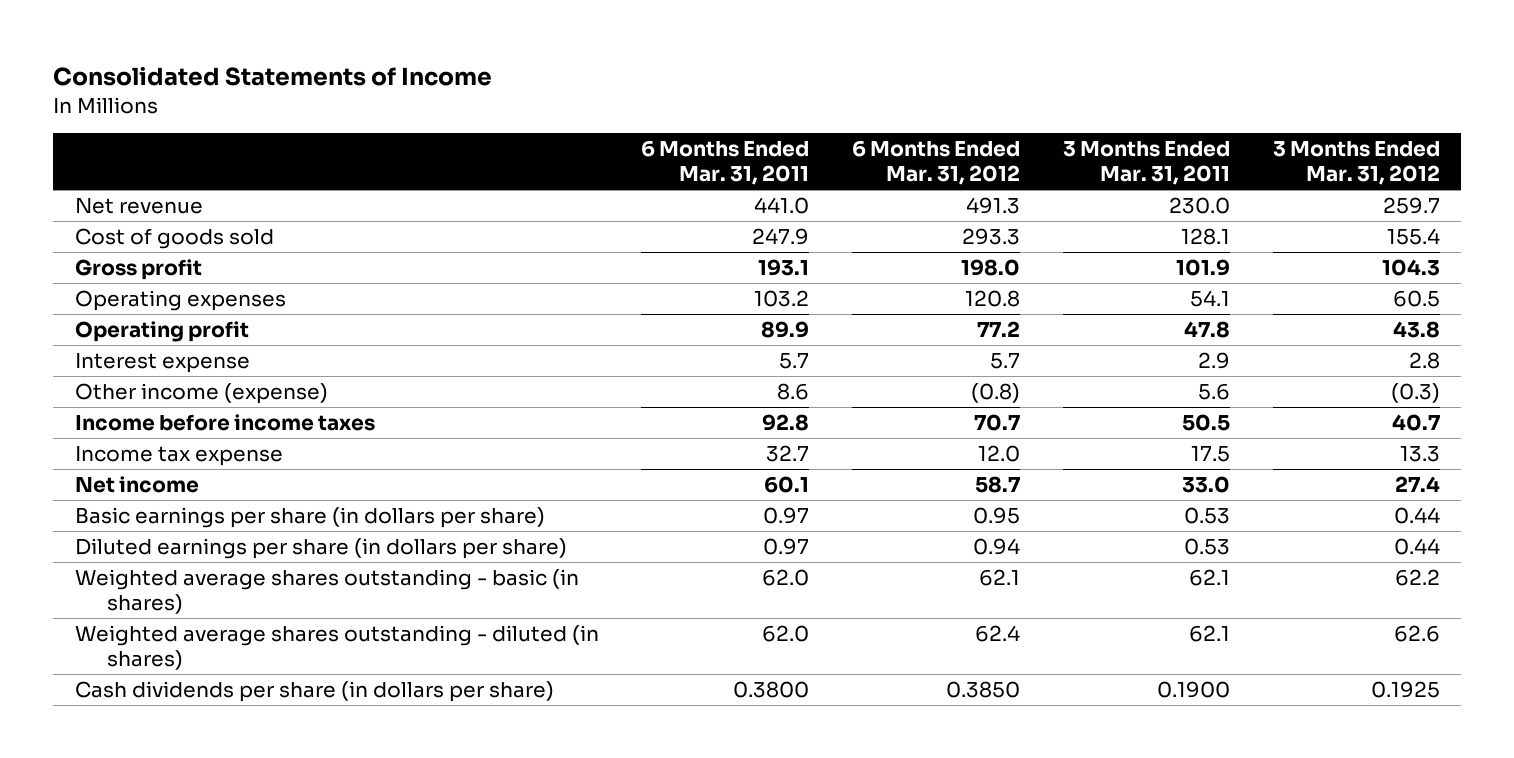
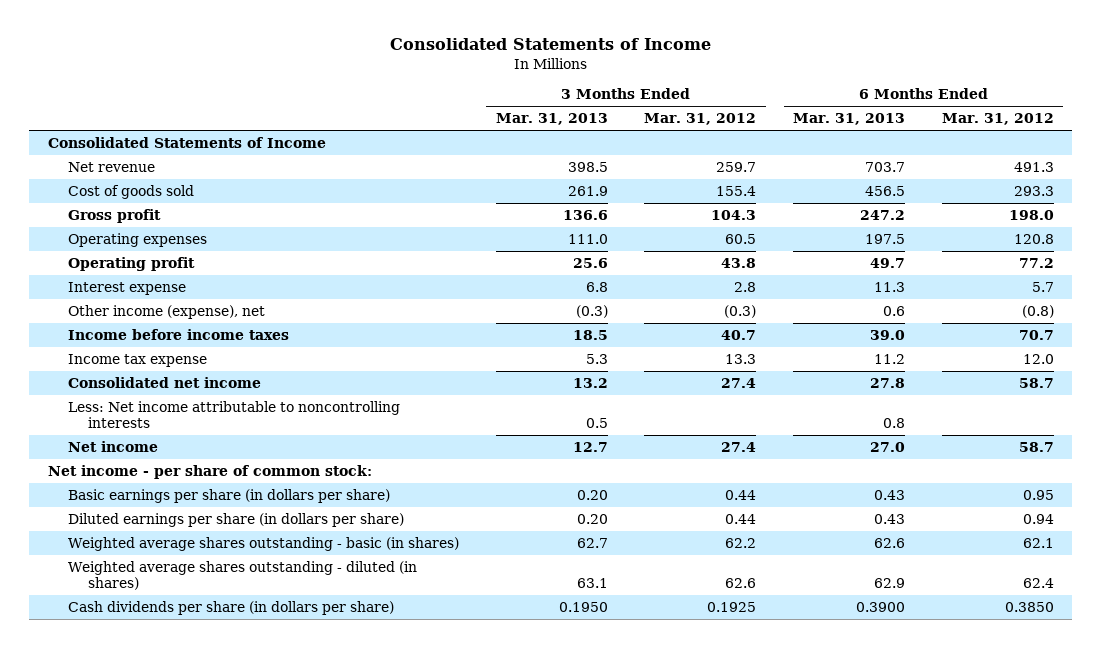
[641,140,810,186] 6 Months Ended Mar. 31, 2011 -> none
[1062,141,1230,186] 3 Months Ended Mar. 31, 2011 -> none
none -> [495,113,608,126] Mar. 31, 2013
none -> [793,113,906,126] Mar. 31, 2013
none -> [47,136,326,148] Consolidated Statements of Income
[74,383,328,405] Other income (expense) -> [67,304,265,319] Other income (expense), net
none -> [67,376,261,388] Consolidated net income
none -> [67,400,400,429] Less: Net income attributable to noncontrolling interests
none -> [47,464,372,479] Net income - per share of common stock:

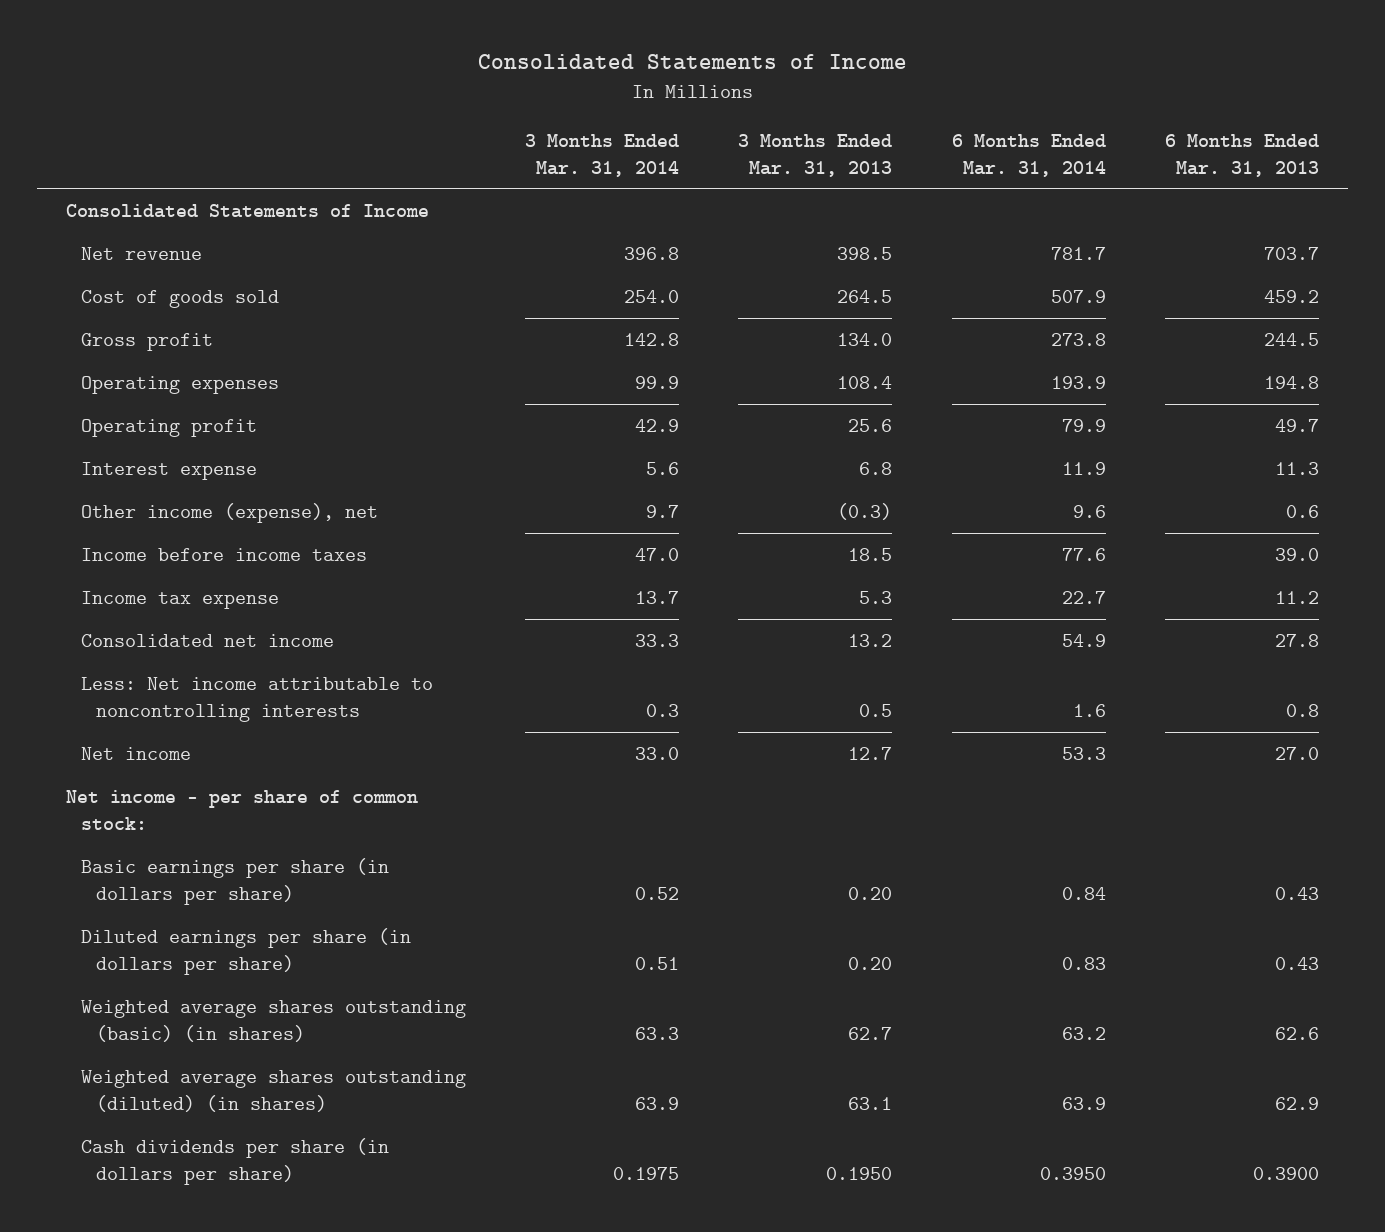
[644,113,757,126] Mar. 31, 2012 -> none
[941,113,1054,126] Mar. 31, 2012 -> none
none -> [525,133,680,177] 3 Months Ended Mar. 31, 2014
none -> [951,133,1106,177] 6 Months Ended Mar. 31, 2014
[567,185,608,196] 261.9 -> [837,289,893,303] 264.5
[865,185,906,196] 456.5 -> [1263,289,1319,303] 459.2
[562,209,608,220] 136.6 -> [837,332,893,346] 134.0
[860,209,906,220] 247.2 -> [1263,332,1319,346] 244.5
[567,233,608,244] 111.0 -> [837,375,893,389] 108.4
[865,233,906,244] 197.5 -> [1263,375,1319,389] 194.8
[67,536,459,551] Weighted average shares outstanding - basic (in shares) -> [81,999,467,1042] Weighted average shares outstanding (basic) (in shares)
[67,560,417,591] Weighted average shares outstanding - diluted (in shares) -> [81,1069,467,1112] Weighted average shares outstanding (diluted) (in shares)

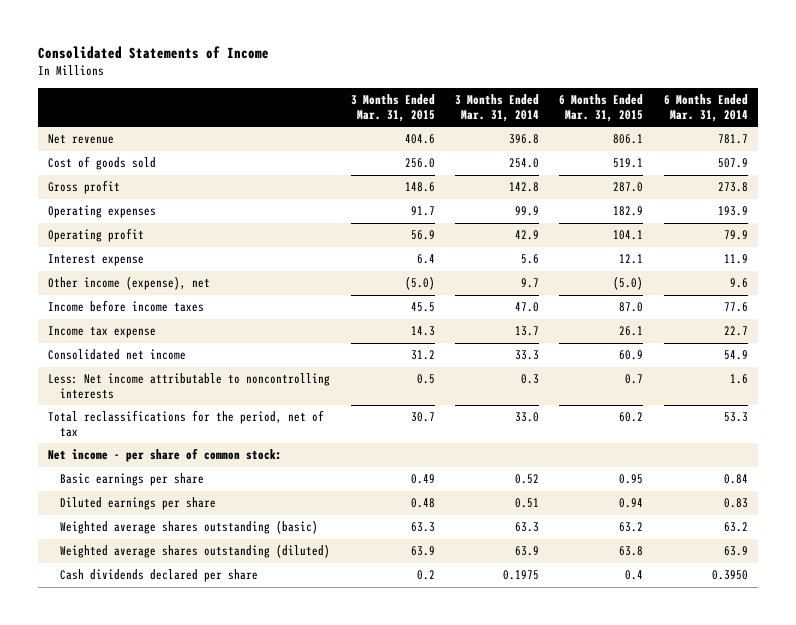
[738,133,893,177] 3 Months Ended Mar. 31, 2013 -> none
[1164,133,1319,177] 6 Months Ended Mar. 31, 2013 -> none
none -> [350,94,435,122] 3 Months Ended Mar. 31, 2015
none -> [559,94,644,122] 6 Months Ended Mar. 31, 2015
[66,203,430,218] Consolidated Statements of Income -> none
[81,746,192,760] Net income -> [48,410,325,437] Total reclassifications for the period, net of tax
[81,857,390,905] Basic earnings per share (in dollars per share) -> [59,473,204,487] Basic earnings per share
[81,927,412,975] Diluted earnings per share (in dollars per share) -> [59,497,216,511] Diluted earnings per share
[81,999,467,1042] Weighted average shares outstanding (basic) (in shares) -> [59,520,318,535] Weighted average shares outstanding (basic)
[81,1069,467,1112] Weighted average shares outstanding (diluted) (in shares) -> [59,544,330,559] Weighted average shares outstanding (diluted)
[81,1137,390,1185] Cash dividends per share (in dollars per share) -> [59,569,258,583] Cash dividends declared per share

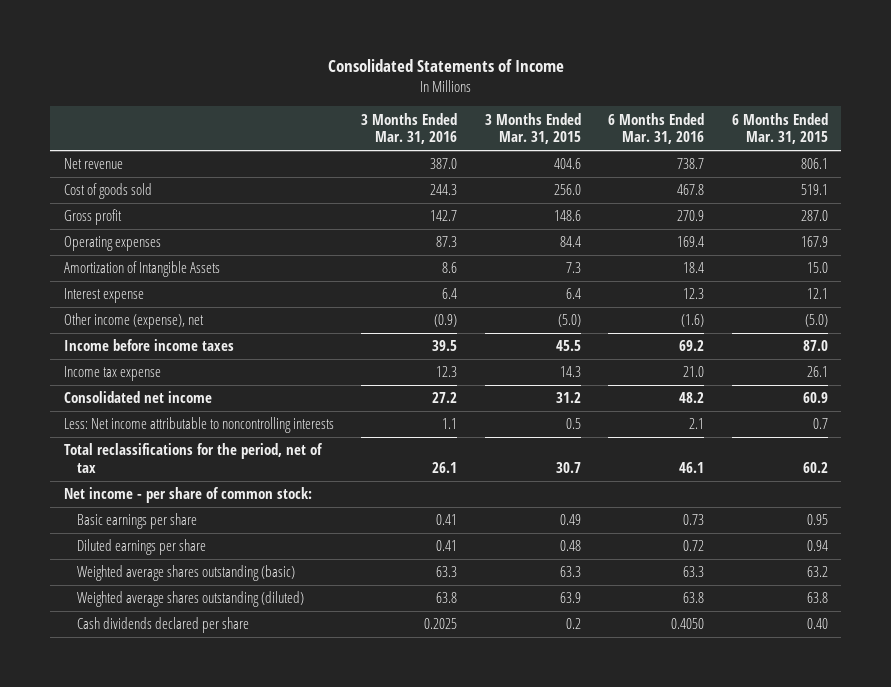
[455,94,540,122] 3 Months Ended Mar. 31, 2014 -> none
[663,94,748,122] 6 Months Ended Mar. 31, 2014 -> none
none -> [361,112,458,145] 3 Months Ended Mar. 31, 2016
none -> [608,112,705,145] 6 Months Ended Mar. 31, 2016
[48,228,145,243] Operating profit -> none
[410,206,435,217] 91.7 -> [559,236,581,248] 84.4
[613,206,644,217] 182.9 -> [800,236,828,248] 167.9
none -> [63,261,220,278] Amortization of Intangible Assets
[625,570,644,581] 0.4 -> [806,618,828,630] 0.40

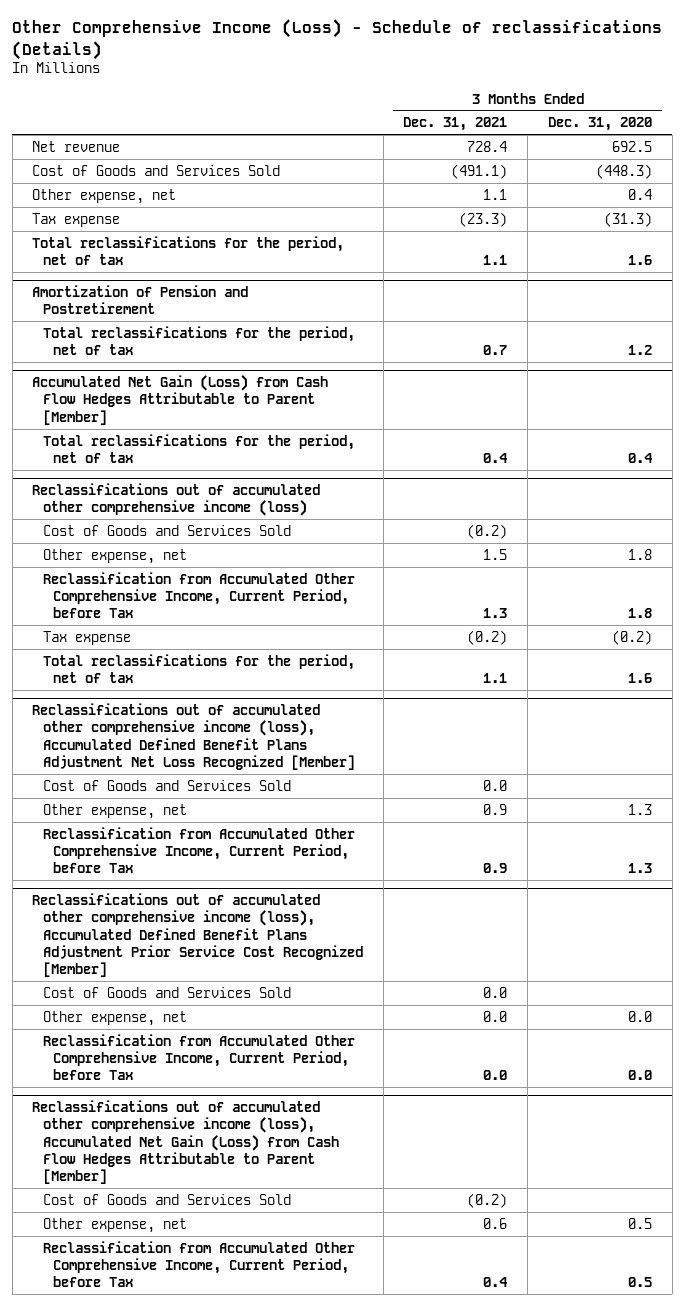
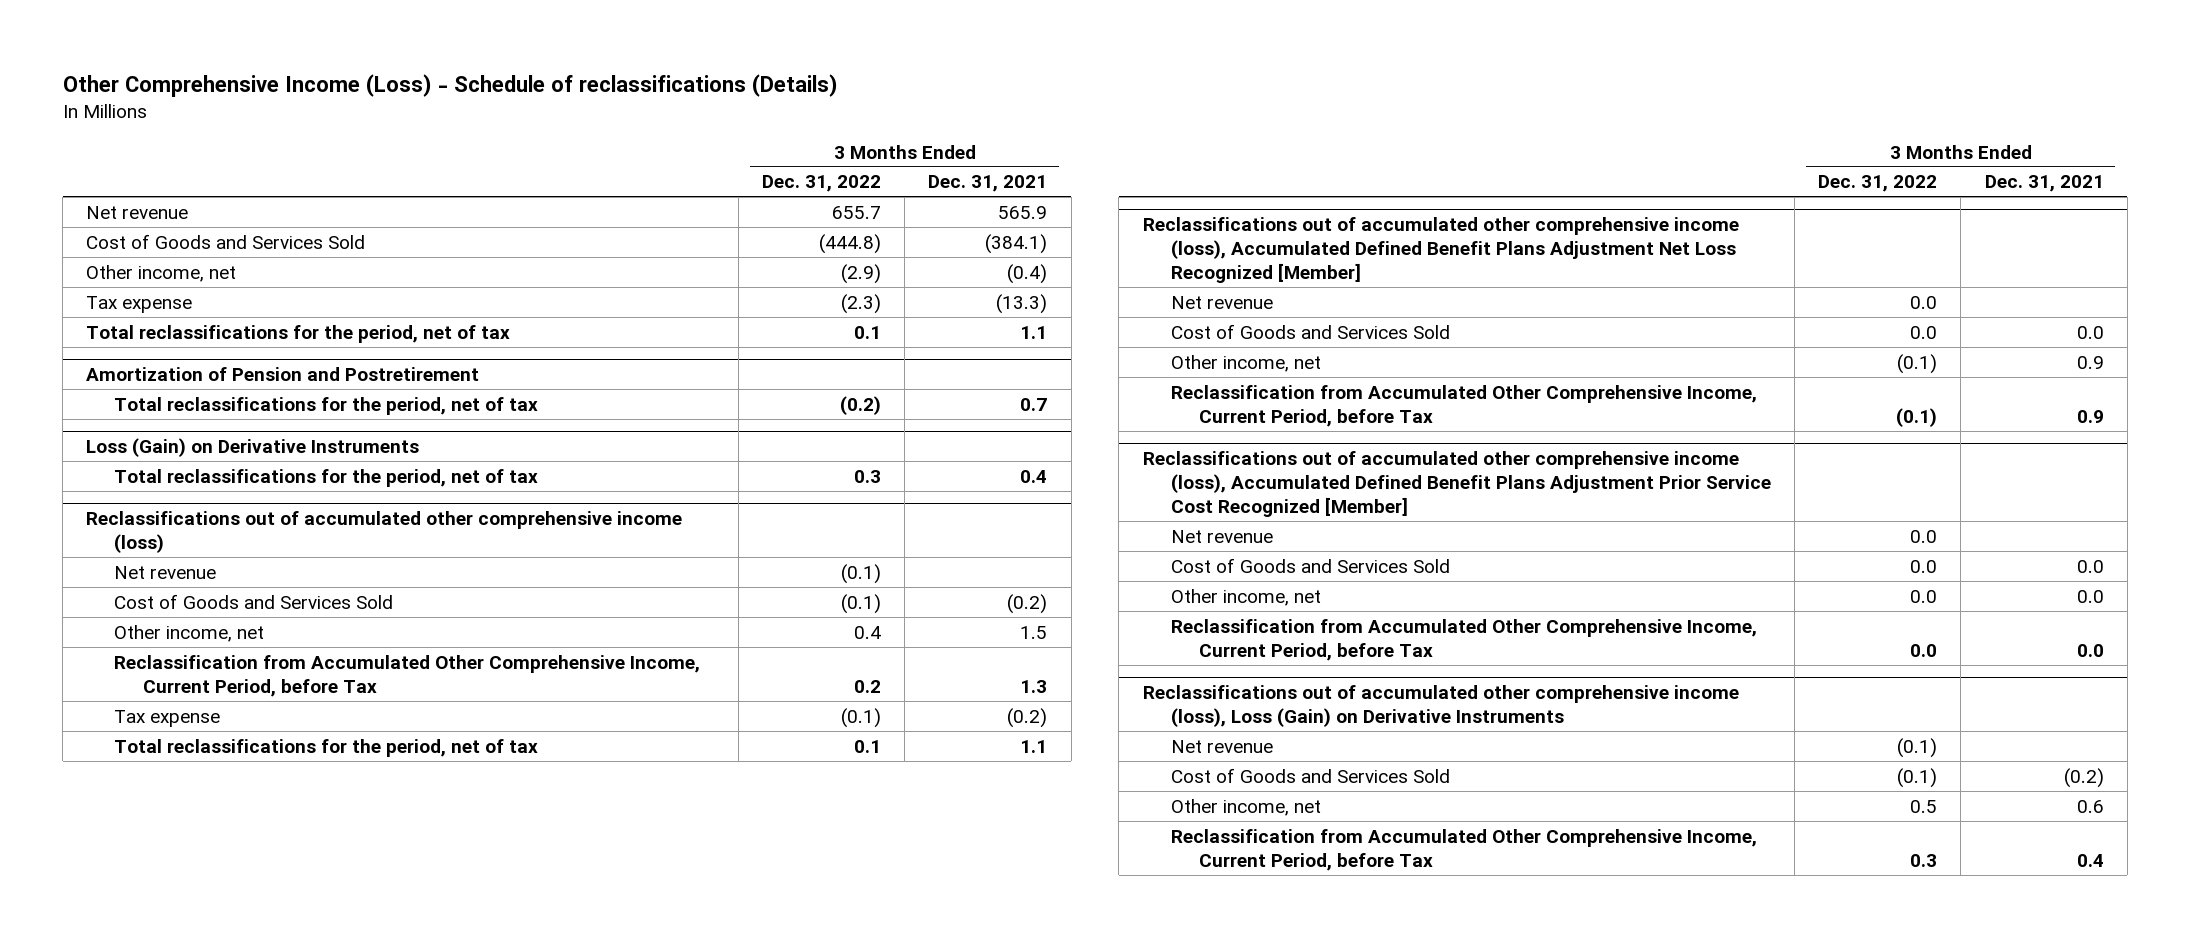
[548,117,653,132] Dec. 31, 2020 -> none
none -> [761,175,881,193] Dec. 31, 2022
[467,140,508,152] 728.4 -> [998,205,1048,219] 565.9
[451,163,508,179] (491.1) -> [985,233,1048,254] (384.1)
[32,188,177,204] Other expense, net -> [86,264,237,282] Other income, net
[483,188,508,200] 1.1 -> [1007,263,1048,284] (0.4)
[459,211,508,227] (23.3) -> [996,293,1048,314] (13.3)
[32,375,329,425] Accumulated Net Gain (Loss) from Cash Flow Hedges Attributable to Parent [Member] -> [86,437,420,457] Loss (Gain) on Derivative Instruments
none -> [114,565,217,579] Net revenue
[42,548,187,564] Other expense, net -> [114,624,265,642] Other income, net
none -> [1170,295,1273,309] Net revenue
[42,803,187,819] Other expense, net -> [1170,354,1321,372] Other income, net
none -> [1170,529,1273,543] Net revenue
[42,1010,187,1026] Other expense, net -> [1170,588,1321,606] Other income, net
[32,1100,339,1184] Reclassifications out of accumulated other comprehensive income (loss), Accumulated Net Gain (Loss) from Cash Flow Hedges Attributable to Parent [Member] -> none
none -> [1142,684,1739,727] Reclassifications out of accumulated other comprehensive income (loss), Loss (Gain) on Derivative Instruments
none -> [1170,739,1273,753] Net revenue
[42,1217,187,1233] Other expense, net -> [1170,798,1321,816] Other income, net

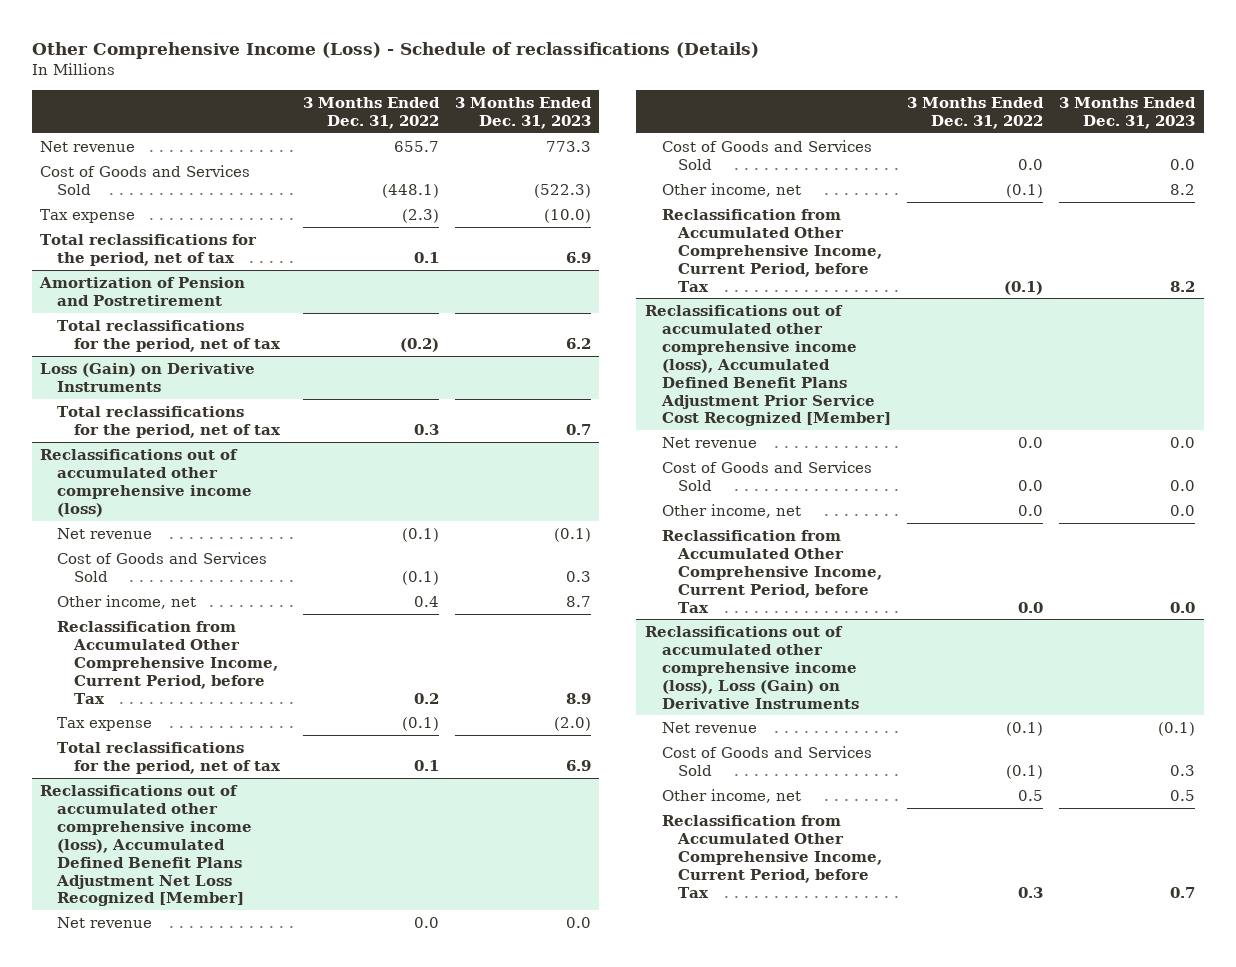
[928,175,1048,193] Dec. 31, 2021 -> none
none -> [455,96,593,129] 3 Months Ended Dec. 31, 2023
[86,264,237,282] Other income, net -> none
[818,233,881,254] (444.8) -> [381,183,439,198] (448.1)

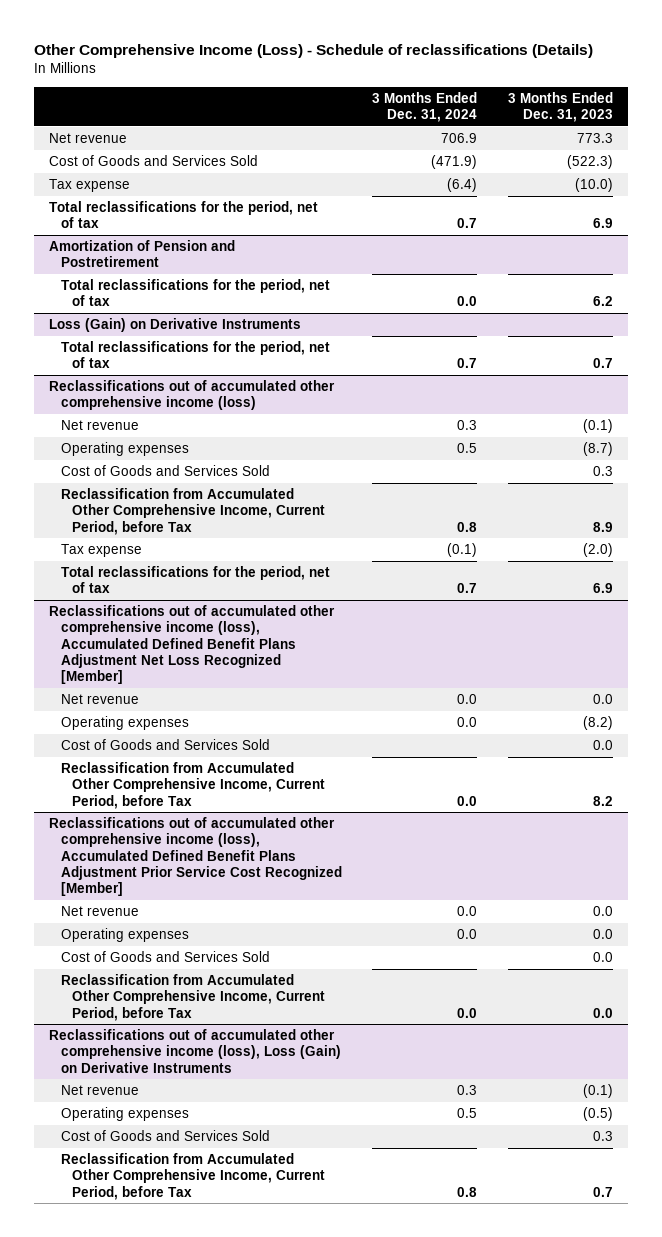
[302,96,440,129] 3 Months Ended Dec. 31, 2022 -> none
none -> [372,91,478,123] 3 Months Ended Dec. 31, 2024
none -> [60,442,189,457] Operating expenses
[57,594,197,609] Other income, net -> none
none -> [60,716,189,731] Operating expenses
[661,182,801,197] Other income, net -> none
none -> [60,928,189,943] Operating expenses
[661,503,801,518] Other income, net -> none
none -> [60,1107,189,1122] Operating expenses
[661,788,801,803] Other income, net -> none

